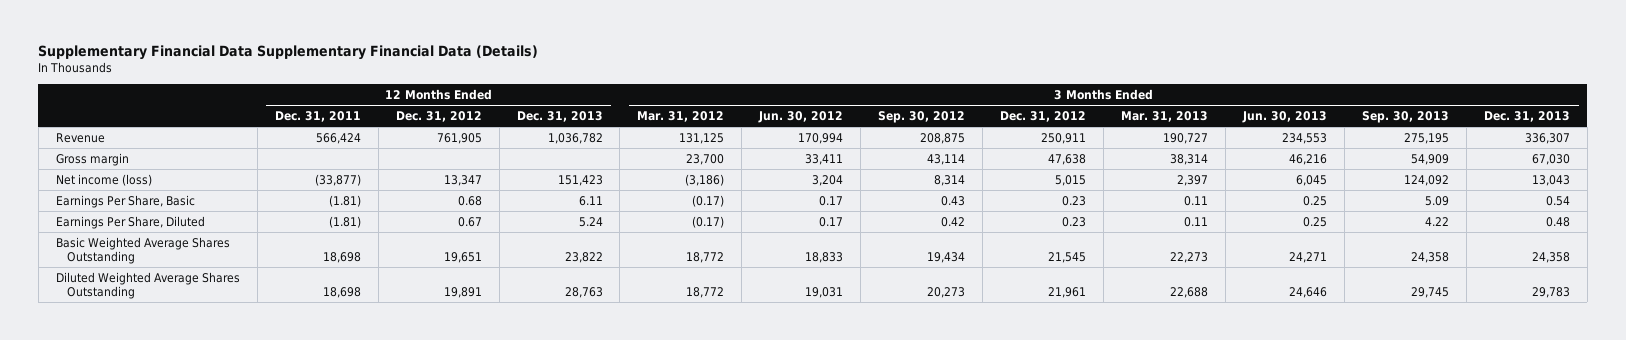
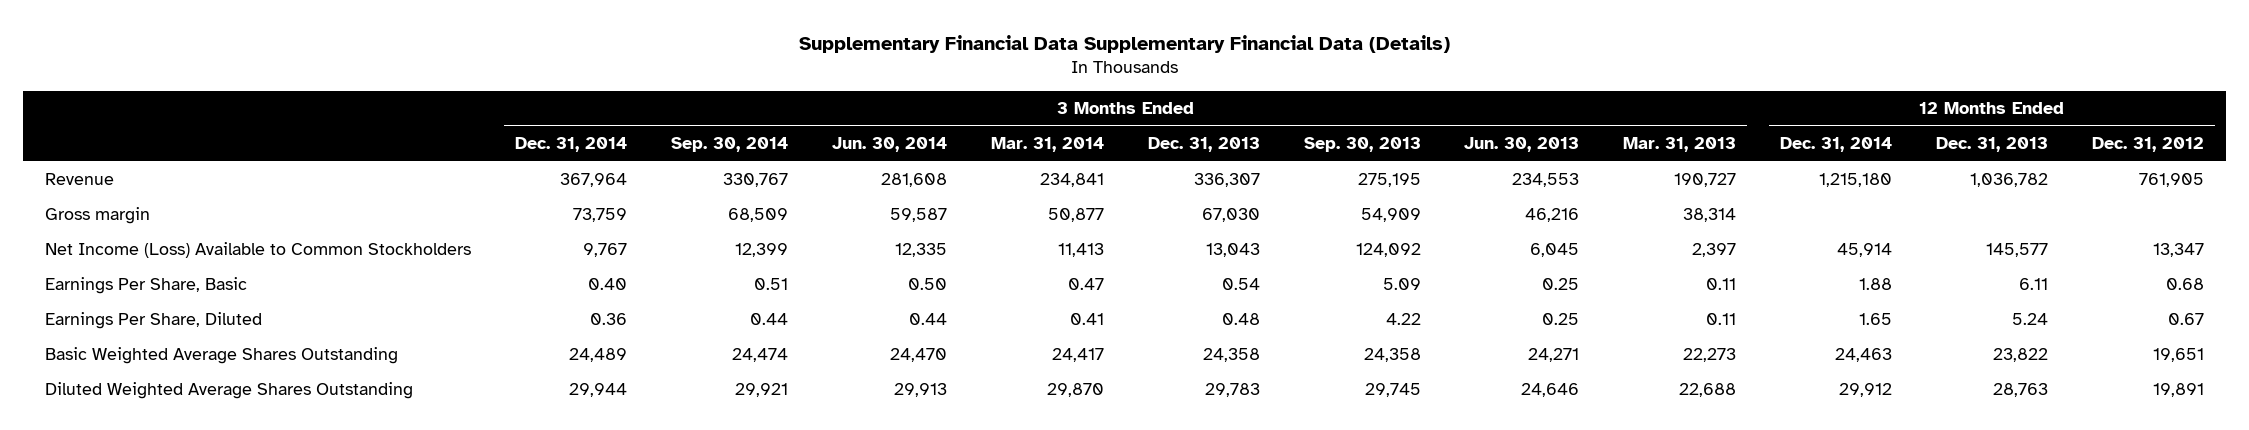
[274,110,361,122] Dec. 31, 2011 -> none
[637,110,725,122] Mar. 31, 2012 -> none
[758,110,844,123] Jun. 30, 2012 -> none
[878,110,966,123] Sep. 30, 2012 -> none
[1000,110,1087,122] Dec. 31, 2012 -> none
none -> [514,136,627,152] Dec. 31, 2014
none -> [670,136,788,152] Sep. 30, 2014
none -> [831,136,947,152] Jun. 30, 2014
none -> [990,136,1104,152] Mar. 31, 2014
none -> [1780,136,1893,152] Dec. 31, 2014
[55,173,152,186] Net income (loss) -> none
none -> [44,242,471,259] Net Income (Loss) Available to Common Stockholders

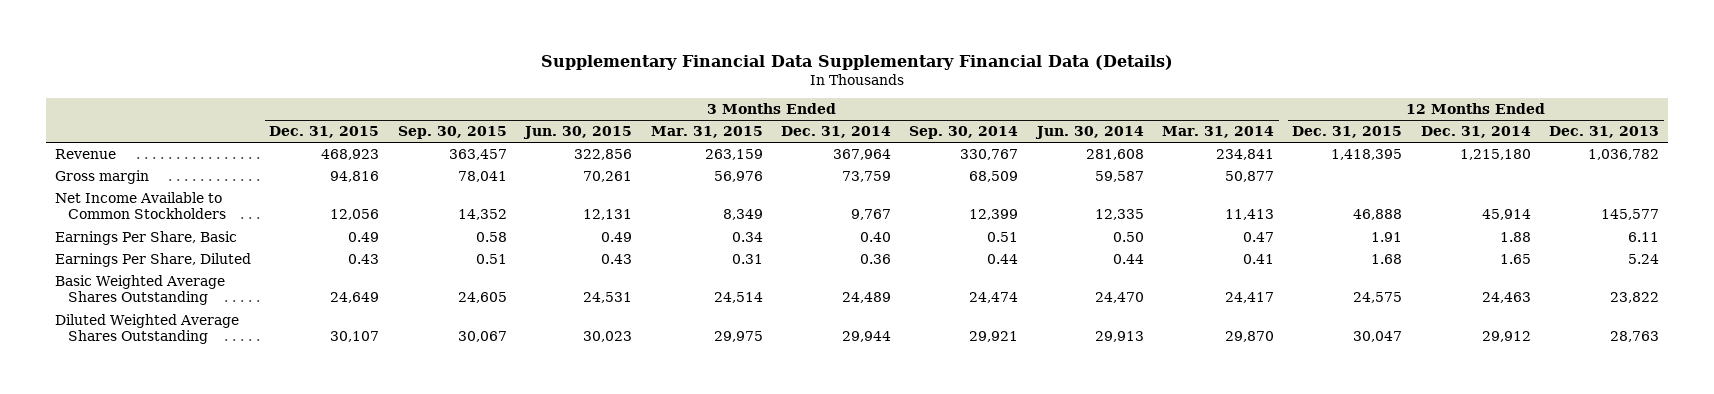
[1147,136,1260,152] Dec. 31, 2013 -> none
[1303,136,1421,152] Sep. 30, 2013 -> none
[1464,136,1580,152] Jun. 30, 2013 -> none
[1623,136,1737,152] Mar. 31, 2013 -> none
[2092,136,2205,152] Dec. 31, 2012 -> none
none -> [269,126,380,139] Dec. 31, 2015
none -> [397,126,507,140] Sep. 30, 2015
none -> [523,126,633,140] Jun. 30, 2015
none -> [650,126,763,139] Mar. 31, 2015
none -> [1292,126,1403,139] Dec. 31, 2015
[44,242,471,259] Net Income (Loss) Available to Common Stockholders -> [55,191,227,220] Net Income Available to Common Stockholders

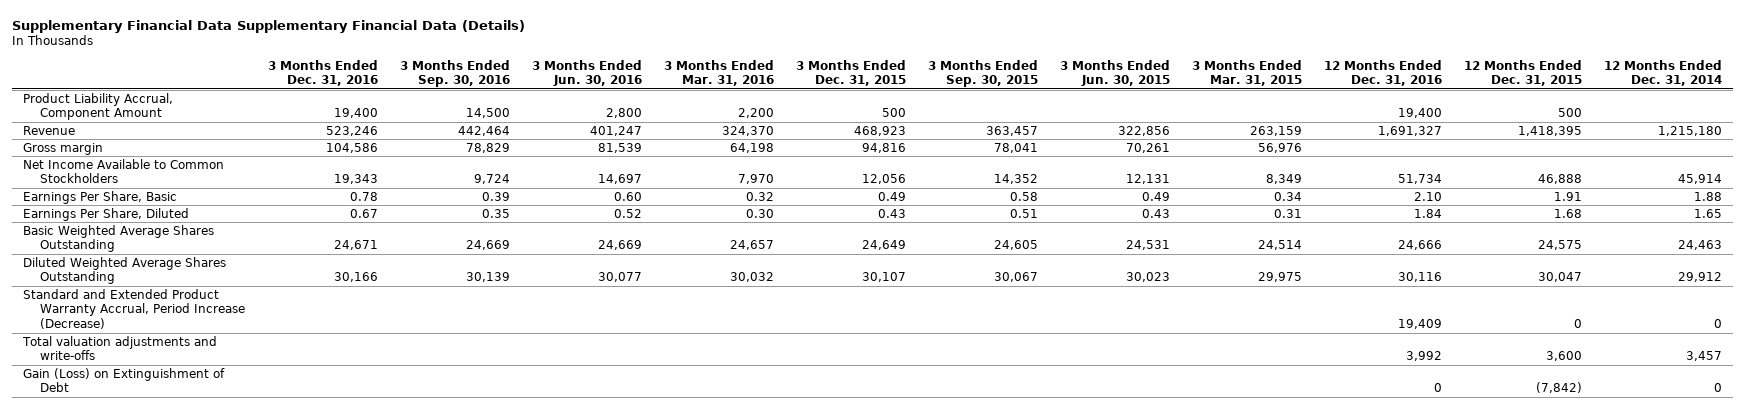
[780,126,891,139] Dec. 31, 2014 -> none
[909,126,1019,140] Sep. 30, 2014 -> none
[1034,126,1144,140] Jun. 30, 2014 -> none
[1161,126,1274,139] Mar. 31, 2014 -> none
[1549,126,1660,139] Dec. 31, 2013 -> none
none -> [267,59,378,87] 3 Months Ended Dec. 31, 2016
none -> [399,59,510,88] 3 Months Ended Sep. 30, 2016
none -> [531,59,642,87] 3 Months Ended Jun. 30, 2016
none -> [663,59,774,87] 3 Months Ended Mar. 31, 2016
none -> [1324,59,1443,87] 12 Months Ended Dec. 31, 2016
none -> [23,92,174,121] Product Liability Accrual, Component Amount
none -> [23,288,246,329] Standard and Extended Product Warranty Accrual, Period Increase (Decrease)
none -> [22,335,218,361] Total valuation adjustments and write-offs
none -> [23,367,226,393] Gain (Loss) on Extinguishment of Debt

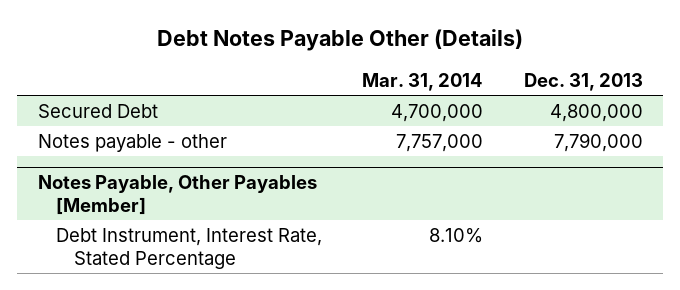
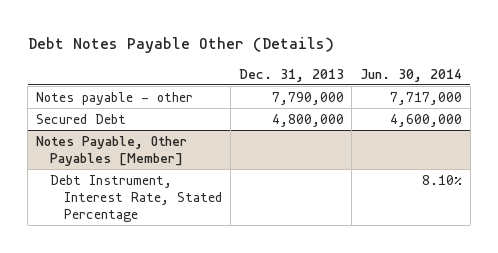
[362,72,484,91] Mar. 31, 2014 -> none
none -> [359,68,462,82] Jun. 30, 2014
[37,103,158,118] Secured Debt -> [36,113,127,124] Secured Debt

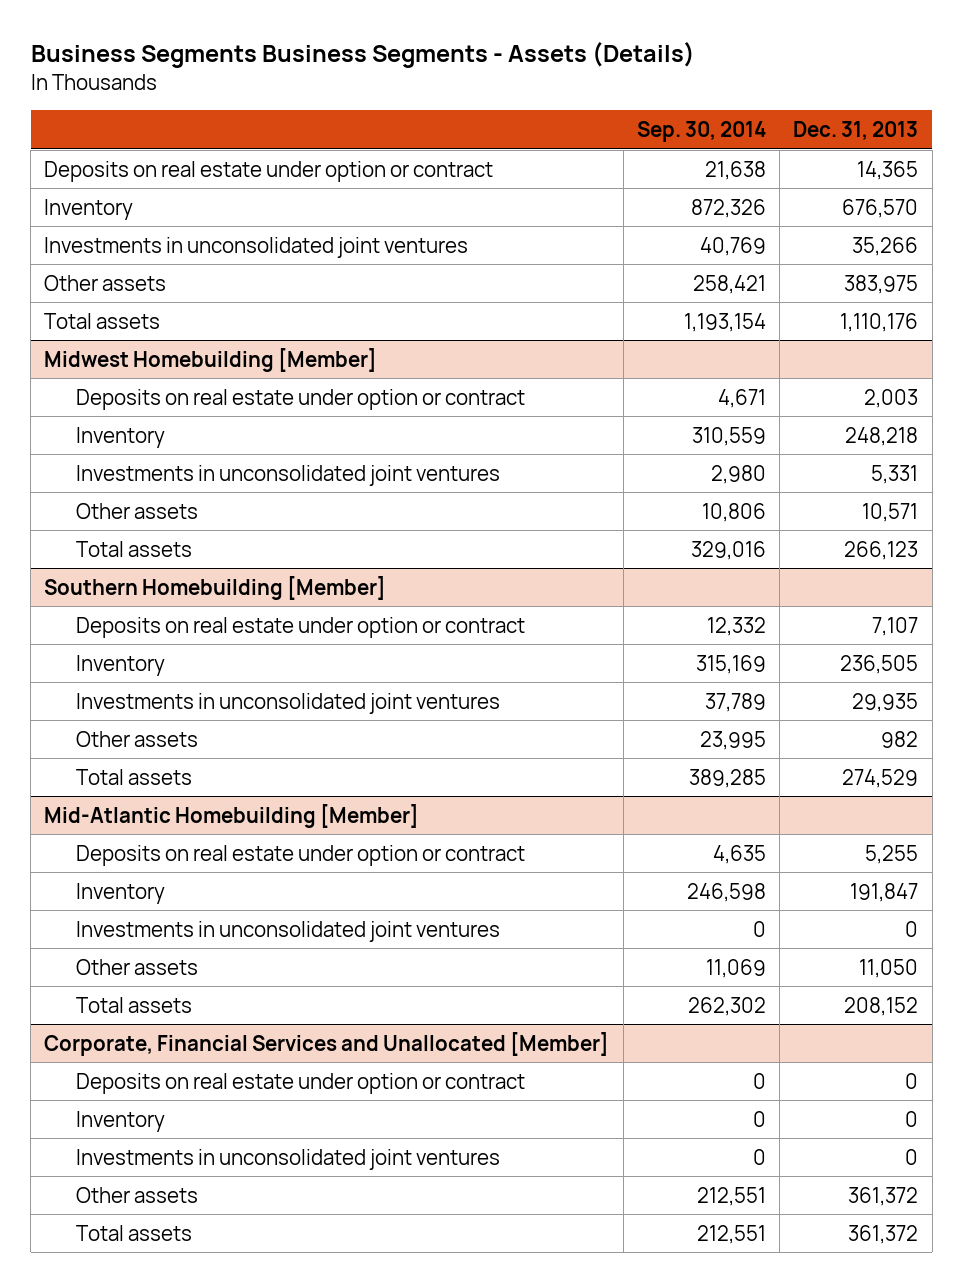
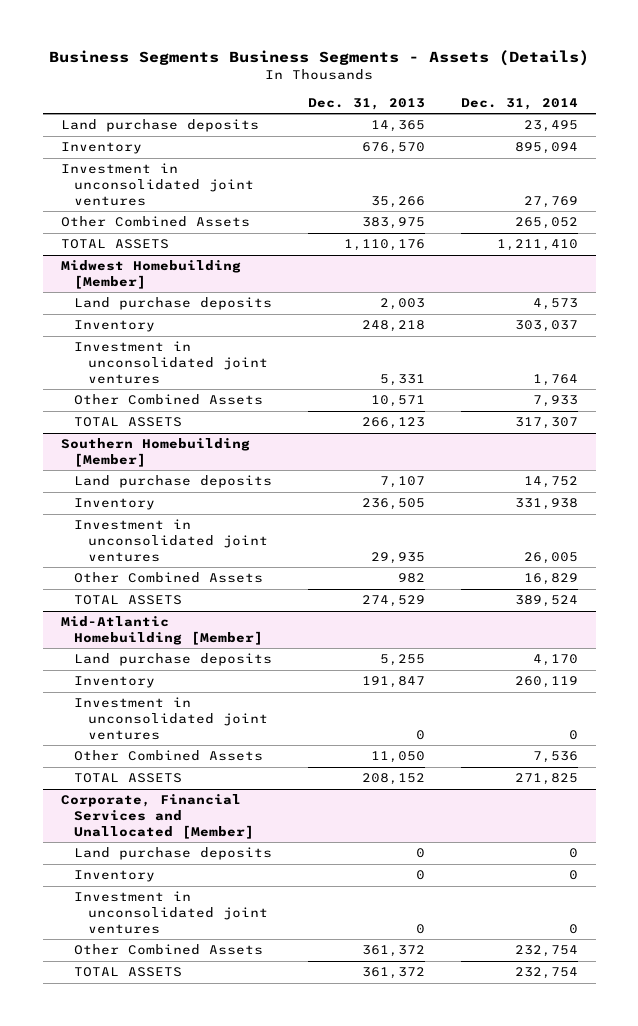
[636,120,766,142] Sep. 30, 2014 -> none
none -> [460,97,578,110] Dec. 31, 2014
[44,160,494,182] Deposits on real estate under option or contract -> [60,119,259,133] Land purchase deposits
[44,236,469,258] Investments in unconsolidated joint ventures -> [60,163,255,206] Investment in unconsolidated joint ventures
[44,274,167,291] Other assets -> [60,216,250,228] Other Combined Assets
[44,312,161,329] Total assets -> [60,239,169,250] TOTAL ASSETS
[76,388,526,410] Deposits on real estate under option or contract -> [74,297,273,311] Land purchase deposits
[76,464,501,486] Investments in unconsolidated joint ventures -> [74,341,269,384] Investment in unconsolidated joint ventures
[76,502,199,519] Other assets -> [74,394,264,406] Other Combined Assets
[76,540,193,557] Total assets -> [74,417,183,428] TOTAL ASSETS
[76,616,526,638] Deposits on real estate under option or contract -> [74,475,273,489] Land purchase deposits
[76,692,501,714] Investments in unconsolidated joint ventures -> [74,519,269,562] Investment in unconsolidated joint ventures
[76,730,199,747] Other assets -> [74,572,264,584] Other Combined Assets
[76,768,193,785] Total assets -> [74,595,183,606] TOTAL ASSETS
[76,844,526,866] Deposits on real estate under option or contract -> [74,653,273,667] Land purchase deposits
[76,920,501,942] Investments in unconsolidated joint ventures -> [74,697,269,740] Investment in unconsolidated joint ventures
[76,958,199,975] Other assets -> [74,750,264,762] Other Combined Assets
[76,996,193,1013] Total assets -> [74,773,183,784] TOTAL ASSETS
[76,1072,526,1094] Deposits on real estate under option or contract -> [74,847,273,861] Land purchase deposits
[76,1148,501,1170] Investments in unconsolidated joint ventures -> [74,891,269,934] Investment in unconsolidated joint ventures
[76,1186,199,1203] Other assets -> [74,944,264,956] Other Combined Assets
[76,1224,193,1241] Total assets -> [74,967,183,978] TOTAL ASSETS

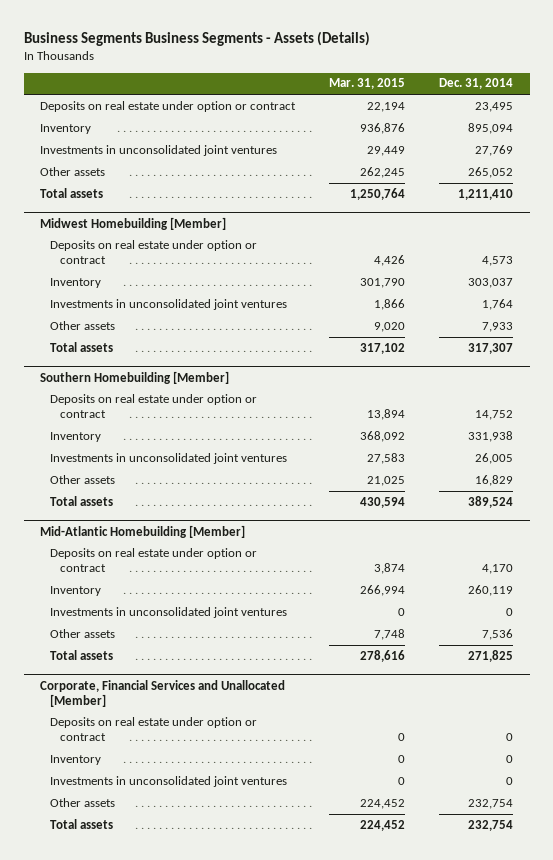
[308,97,426,110] Dec. 31, 2013 -> none
none -> [329,78,406,90] Mar. 31, 2015
[60,119,259,133] Land purchase deposits -> [40,100,297,112] Deposits on real estate under option or contract
[60,163,255,206] Investment in unconsolidated joint ventures -> [40,144,278,156] Investments in unconsolidated joint ventures
[60,216,250,228] Other Combined Assets -> [40,166,106,176] Other assets
[60,239,169,250] TOTAL ASSETS -> [40,187,104,198] Total assets
[74,297,273,311] Land purchase deposits -> [49,239,257,265] Deposits on real estate under option or contract
[74,341,269,384] Investment in unconsolidated joint ventures -> [49,298,287,310] Investments in unconsolidated joint ventures
[74,394,264,406] Other Combined Assets -> [49,320,115,330] Other assets
[74,417,183,428] TOTAL ASSETS -> [49,341,113,352] Total assets
[74,475,273,489] Land purchase deposits -> [49,393,257,419] Deposits on real estate under option or contract
[74,519,269,562] Investment in unconsolidated joint ventures -> [49,452,287,464] Investments in unconsolidated joint ventures
[74,572,264,584] Other Combined Assets -> [49,474,115,484] Other assets
[74,595,183,606] TOTAL ASSETS -> [49,495,113,506] Total assets
[74,653,273,667] Land purchase deposits -> [49,547,257,573] Deposits on real estate under option or contract
[74,697,269,740] Investment in unconsolidated joint ventures -> [49,606,287,618] Investments in unconsolidated joint ventures
[74,750,264,762] Other Combined Assets -> [49,628,115,638] Other assets
[74,773,183,784] TOTAL ASSETS -> [49,649,113,660] Total assets
[74,847,273,861] Land purchase deposits -> [49,716,257,742] Deposits on real estate under option or contract
[74,891,269,934] Investment in unconsolidated joint ventures -> [49,775,287,787] Investments in unconsolidated joint ventures
[74,944,264,956] Other Combined Assets -> [49,797,115,807] Other assets
[74,967,183,978] TOTAL ASSETS -> [49,818,113,829] Total assets

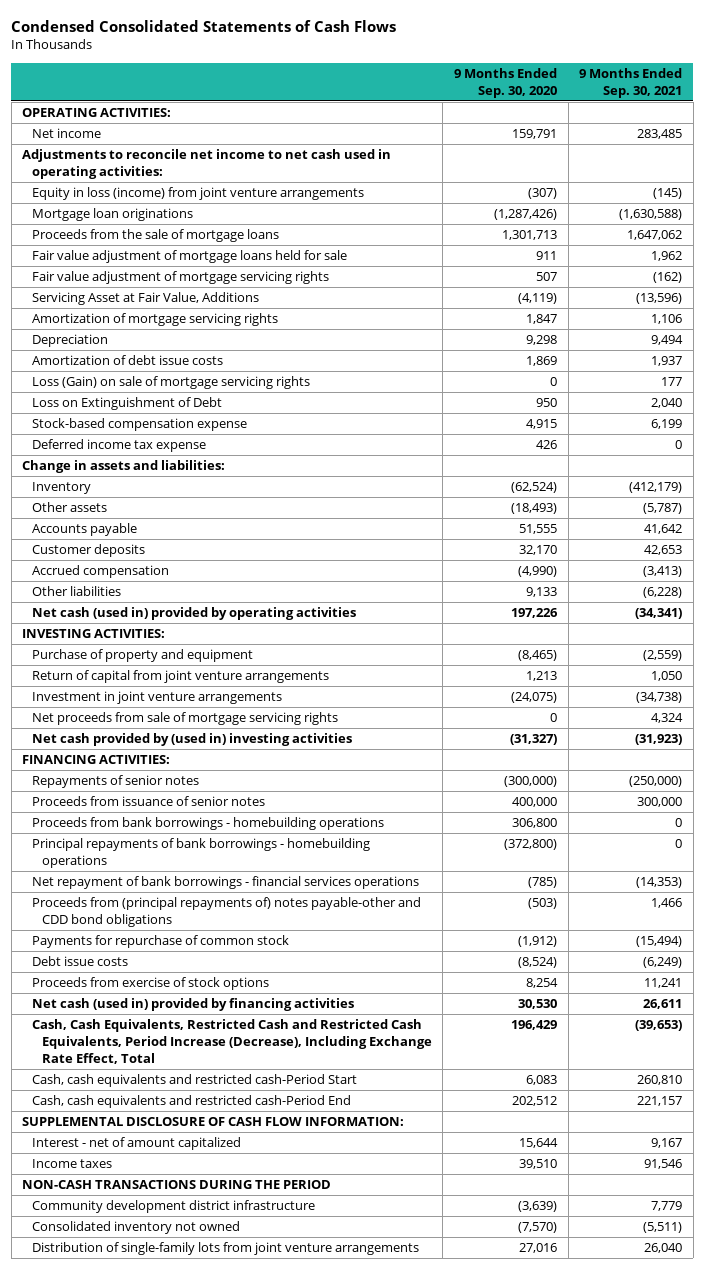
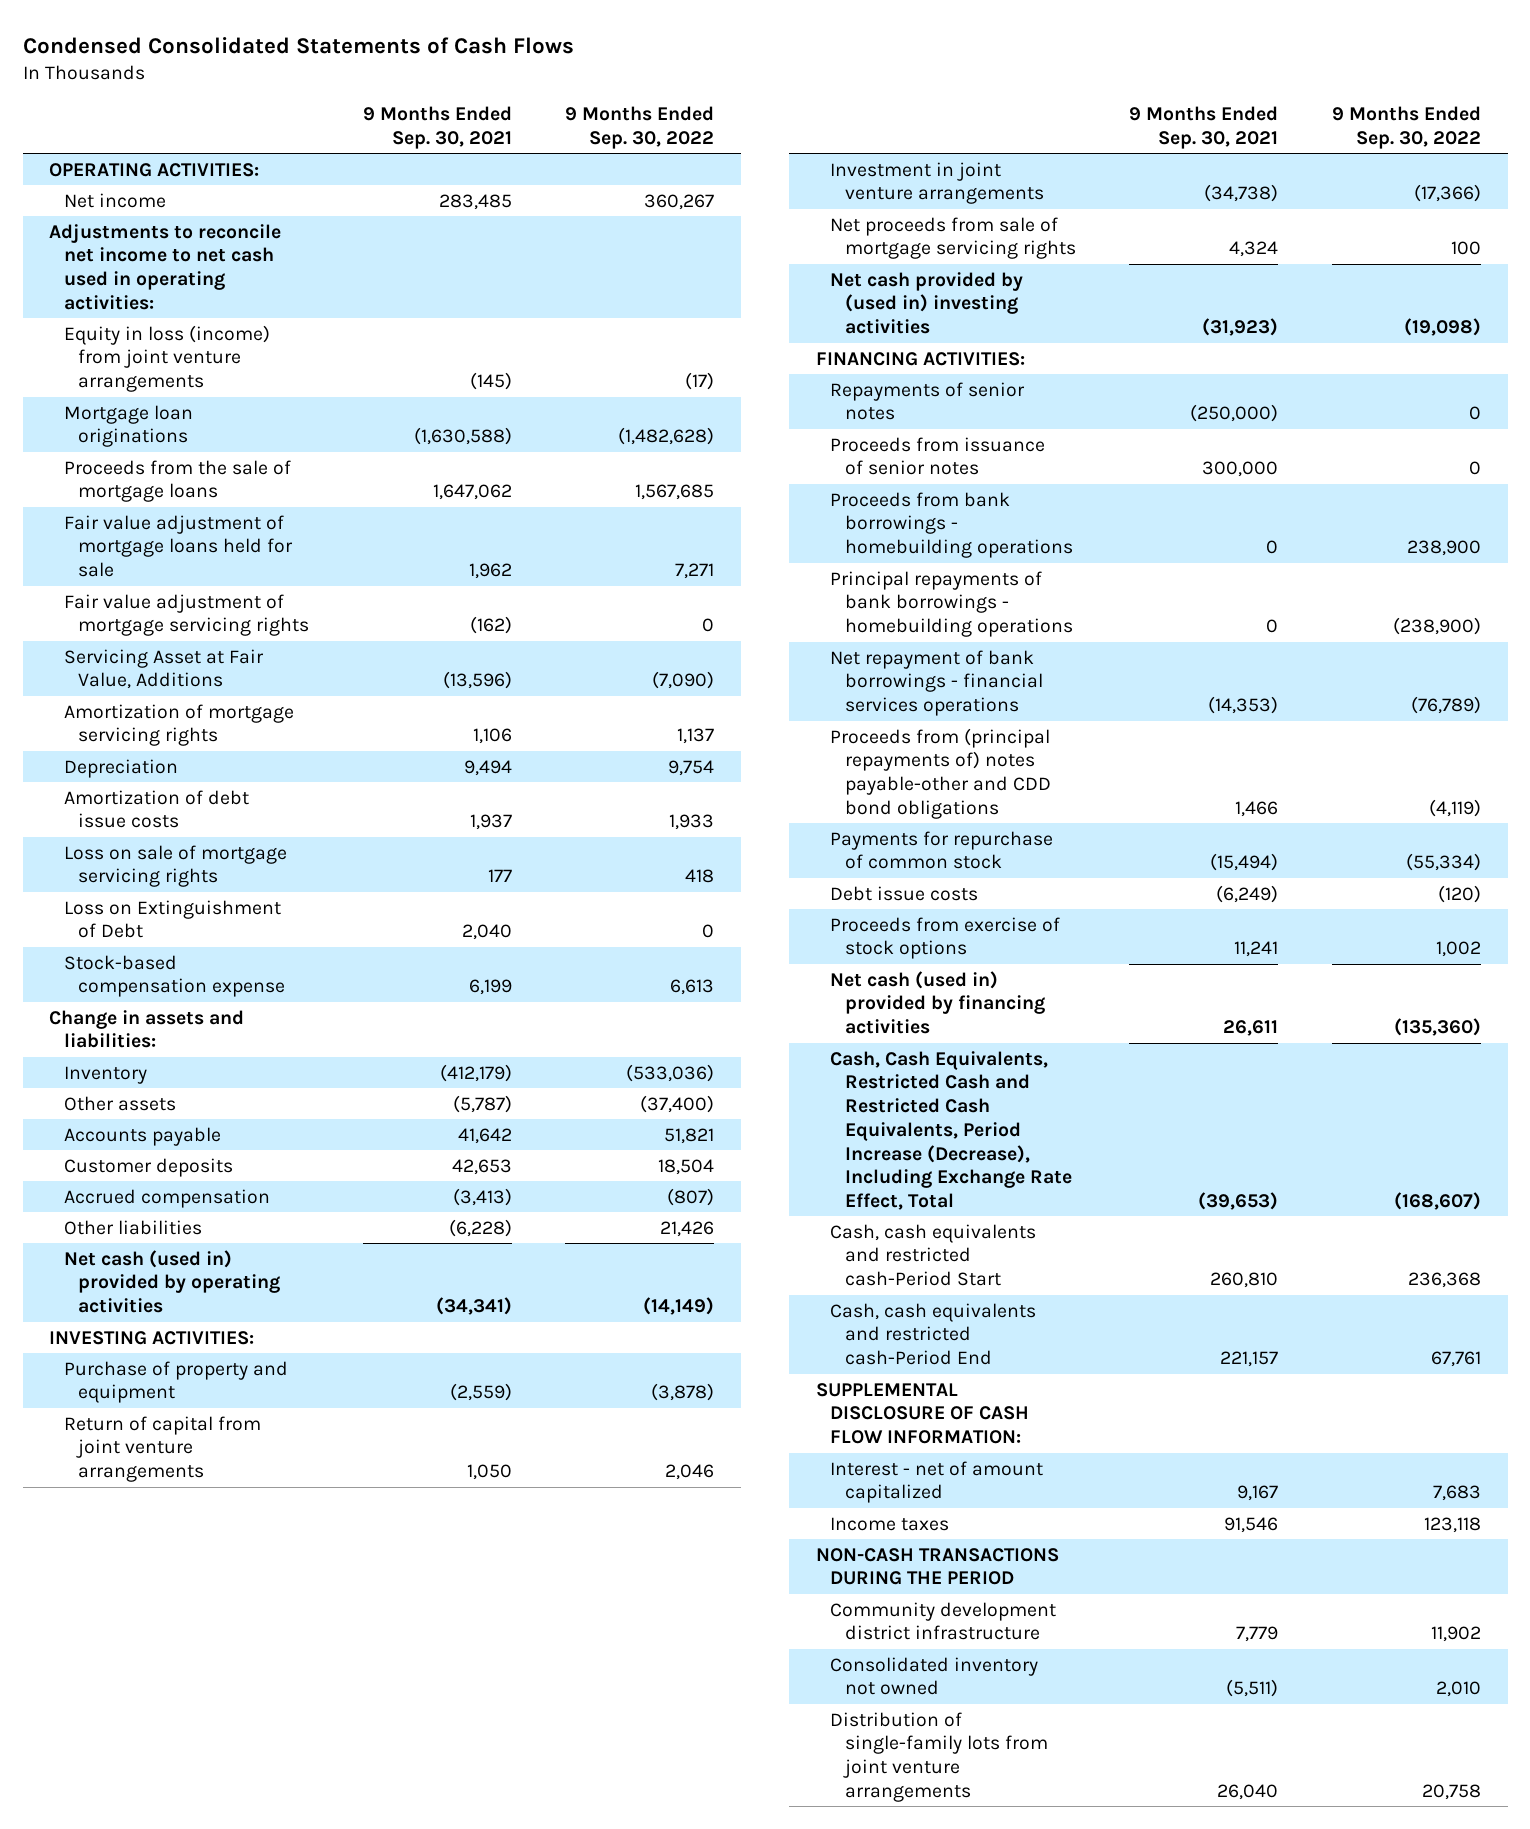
[454,67,558,98] 9 Months Ended Sep. 30, 2020 -> none
none -> [565,105,715,149] 9 Months Ended Sep. 30, 2022
[32,376,311,390] Loss (Gain) on sale of mortgage servicing rights -> [63,844,287,888] Loss on sale of mortgage servicing rights
[32,439,207,453] Deferred income tax expense -> none

